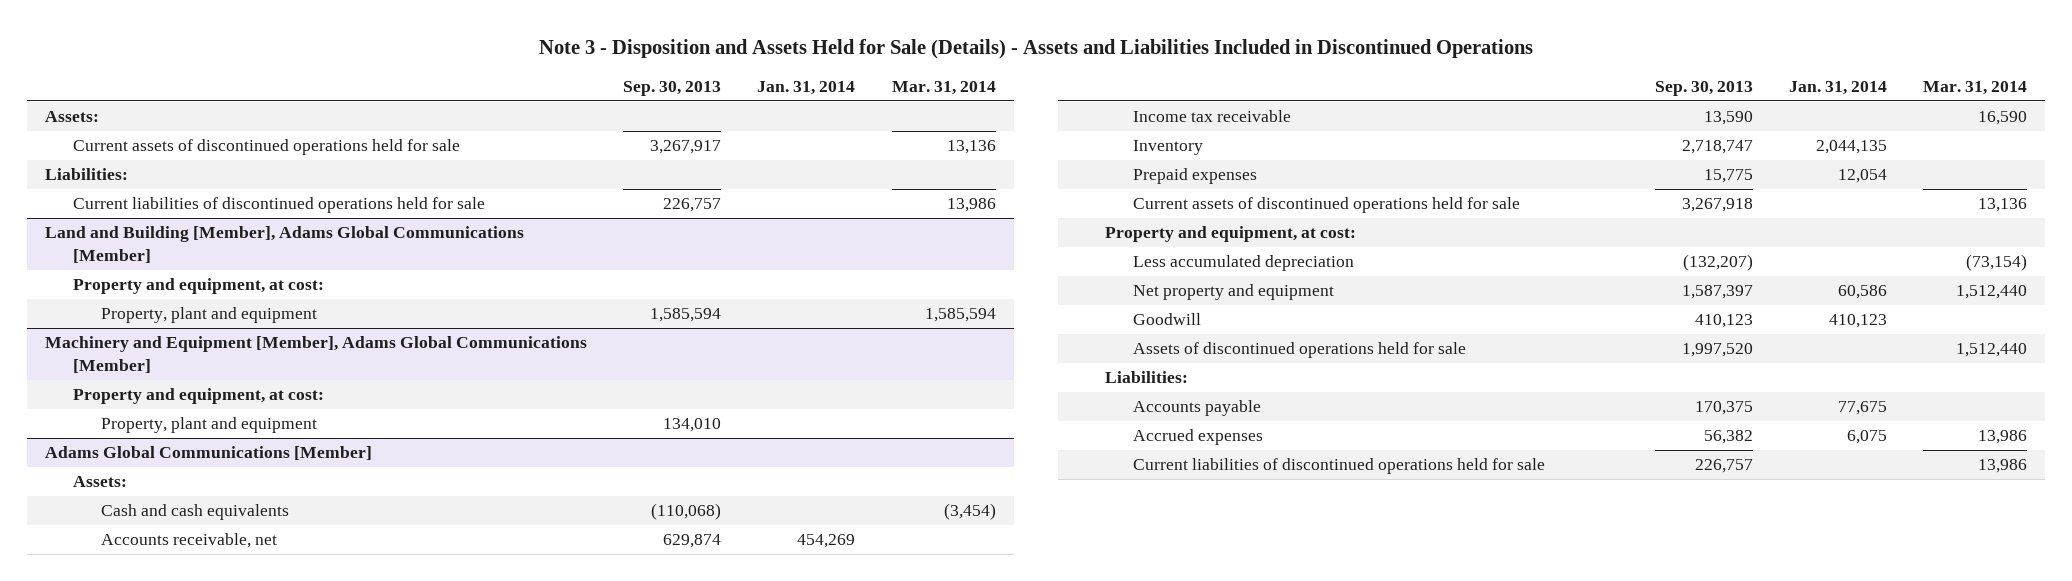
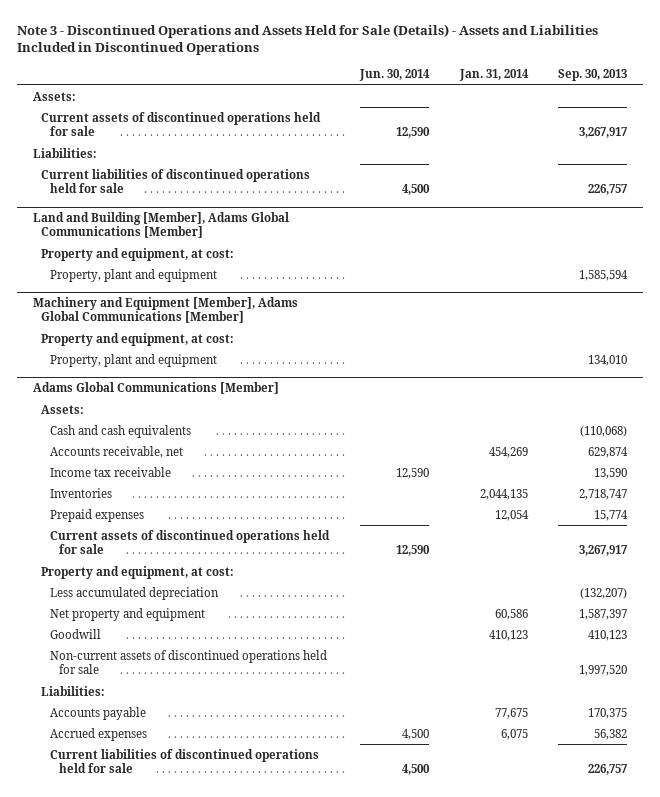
[538,39,1533,60] Note 3 - Disposition and Assets Held for Sale (Details) - Assets and Liabilities Included in Discontinued Operations -> [17,23,599,56] Note 3 - Discontinued Operations and Assets Held for Sale (Details) - Assets and Liabilities Included in Discontinued Operations
[891,81,996,96] Mar. 31, 2014 -> none
none -> [358,69,430,82] Jun. 30, 2014
[1132,140,1203,156] Inventory -> [50,487,113,498] Inventories
[1703,169,1753,184] 15,775 -> [594,509,629,521] 15,774
[1681,198,1753,213] 3,267,918 -> [579,545,629,557] 3,267,917
[1132,342,1466,359] Assets of discontinued operations held for sale -> [50,649,328,675] Non-current assets of discontinued operations held for sale

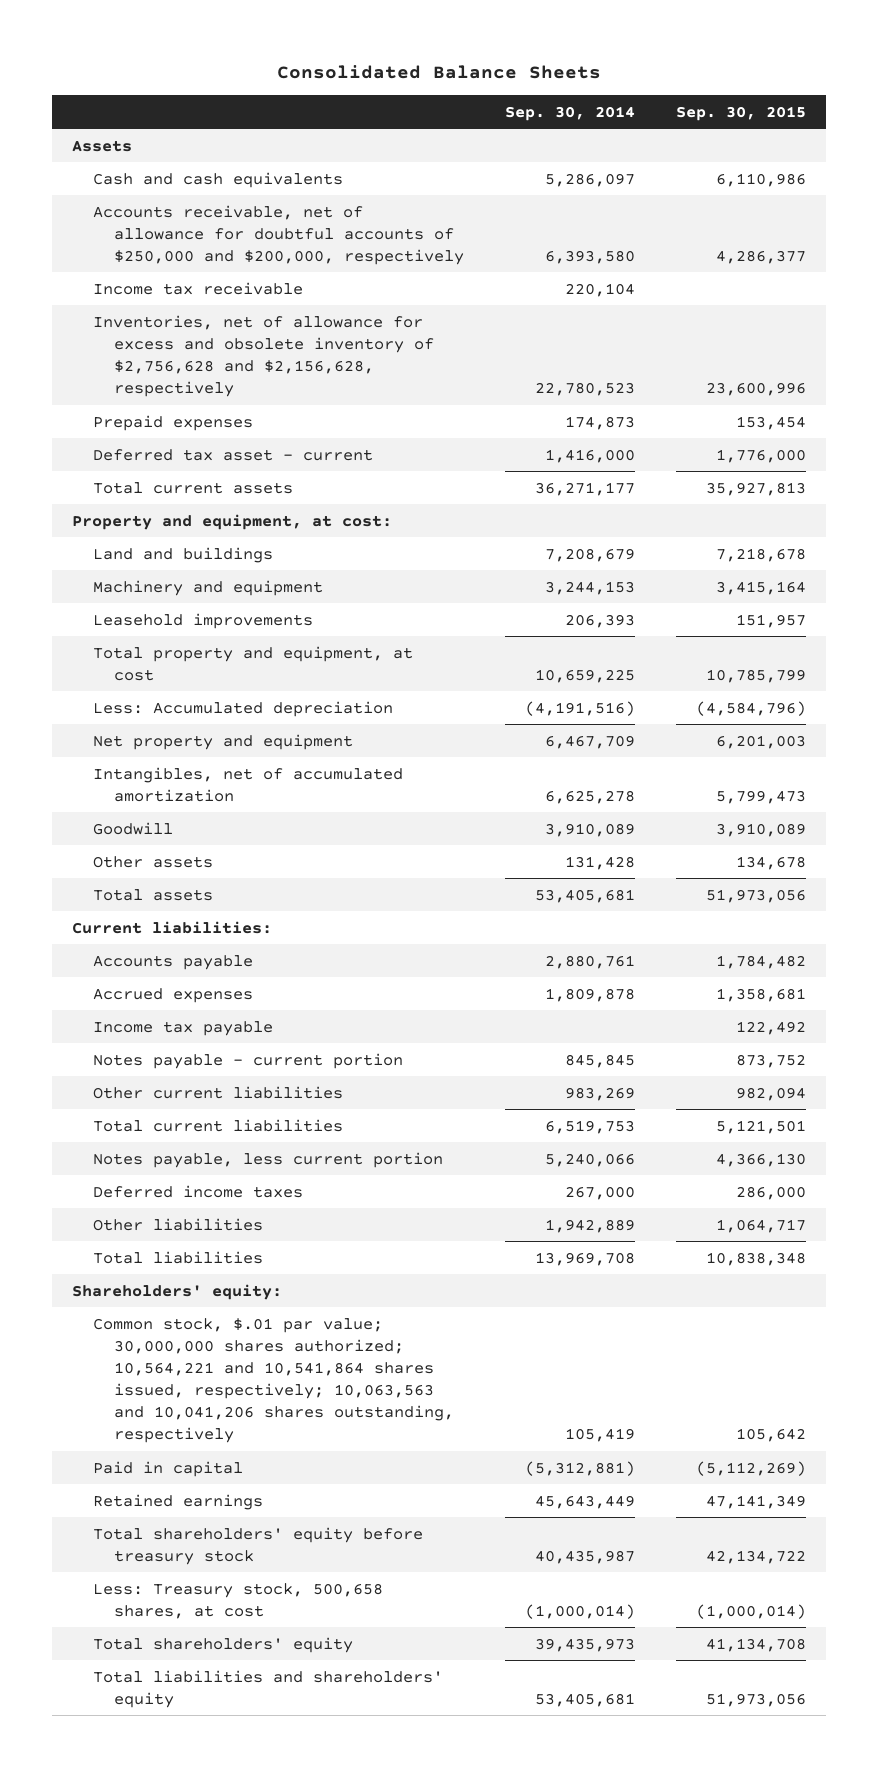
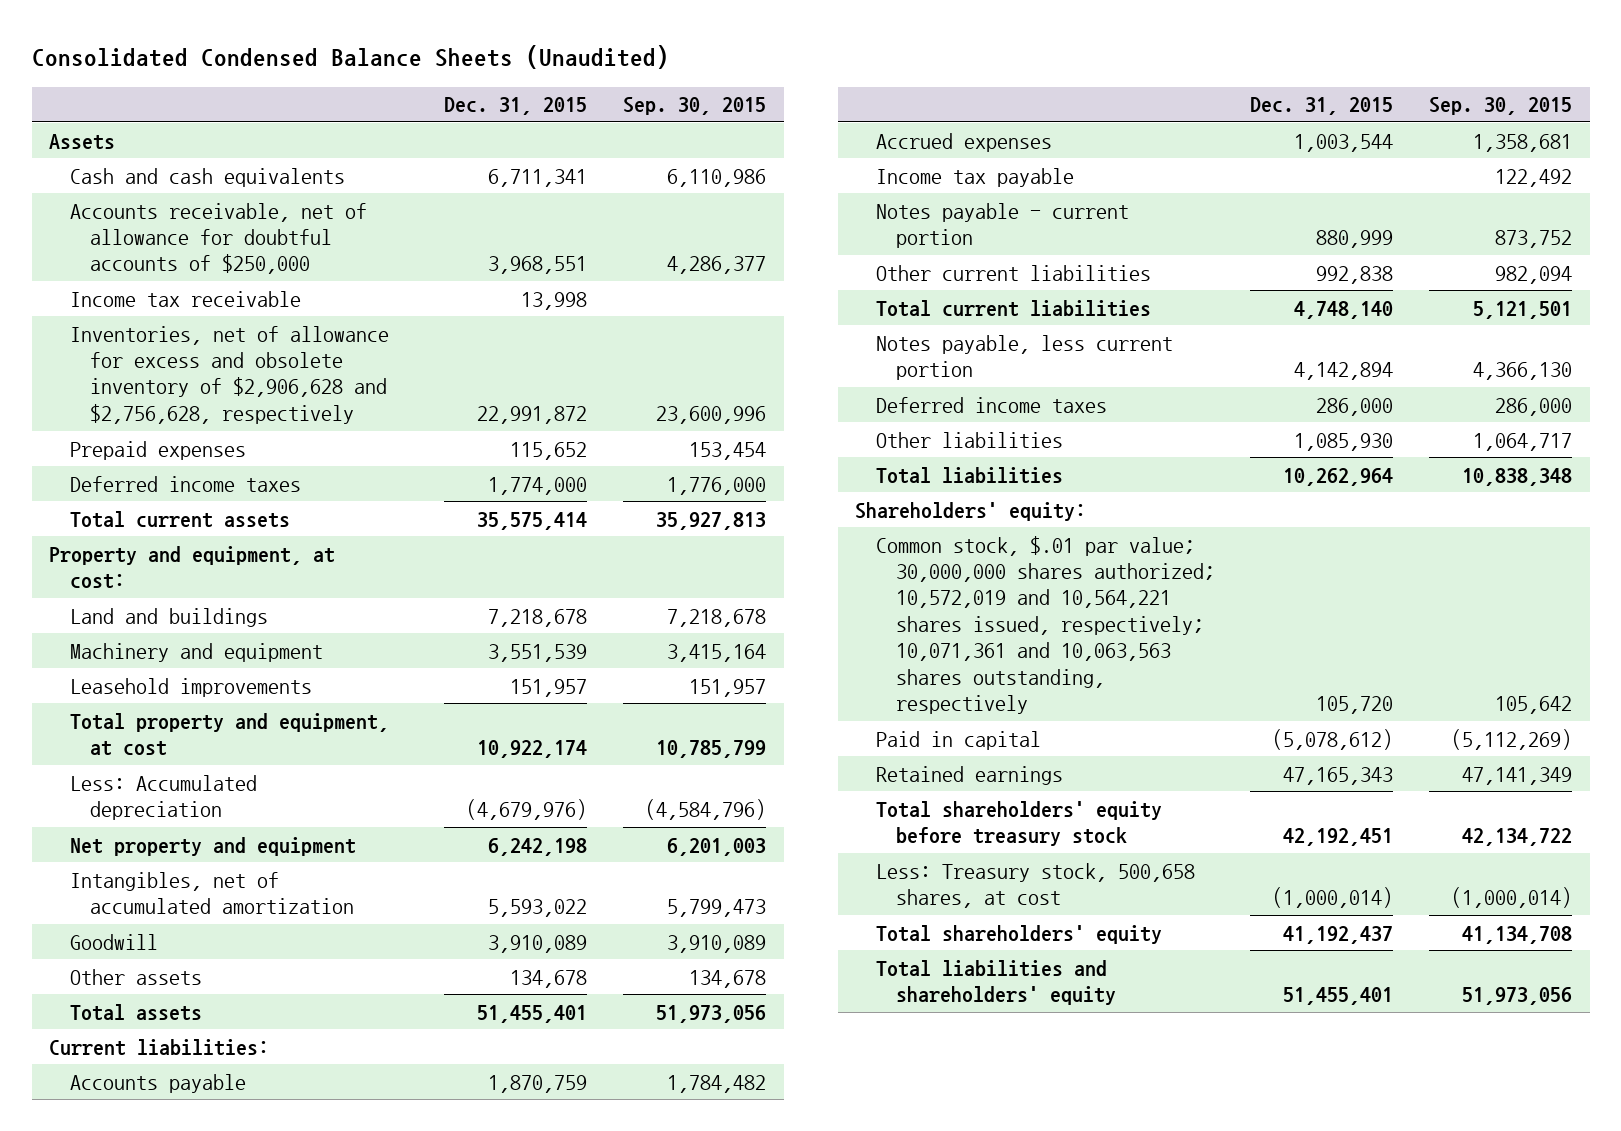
[276,65,601,80] Consolidated Balance Sheets -> [31,45,669,70] Consolidated Condensed Balance Sheets (Unaudited)
[504,105,635,121] Sep. 30, 2014 -> none
none -> [444,97,588,116] Dec. 31, 2015
[93,204,465,265] Accounts receivable, net of allowance for doubtful accounts of $250,000 and $200,000, respectively -> [69,202,367,275] Accounts receivable, net of allowance for doubtful accounts of $250,000
[93,314,435,397] Inventories, net of allowance for excess and obsolete inventory of $2,756,628 and $2,156,628, respectively -> [69,325,389,424] Inventories, net of allowance for excess and obsolete inventory of $2,906,628 and $2,756,628, respectively
[93,448,374,461] Deferred tax asset - current -> [69,475,301,492] Deferred income taxes
[93,1317,455,1444] Common stock, $.01 par value; 30,000,000 shares authorized; 10,564,221 and 10,541,864 shares issued, respectively; 10,063,563 and 10,041,206 shares outstanding, respectively -> [875,535,1215,714] Common stock, $.01 par value; 30,000,000 shares authorized; 10,572,019 and 10,564,221 shares issued, respectively; 10,071,361 and 10,063,563 shares outstanding, respectively

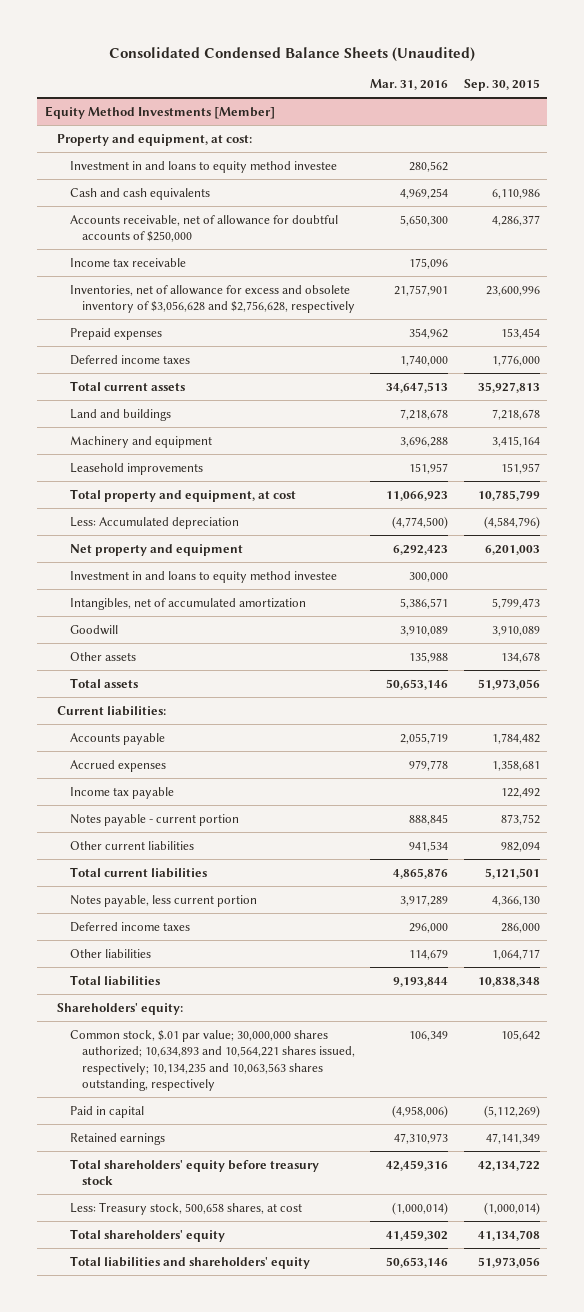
[444,97,588,116] Dec. 31, 2015 -> none
none -> [370,79,449,91] Mar. 31, 2016
[49,133,116,150] Assets -> none
none -> [44,105,275,119] Equity Method Investments [Member]
none -> [57,133,253,146] Property and equipment, at cost:
none -> [69,160,337,173] Investment in and loans to equity method investee
[69,325,389,424] Inventories, net of allowance for excess and obsolete inventory of $2,906,628 and $2,756,628, respectively -> [69,284,356,314] Inventories, net of allowance for excess and obsolete inventory of $3,056,628 and $2,756,628, respectively
[49,545,336,589] Property and equipment, at cost: -> none
none -> [69,570,337,583] Investment in and loans to equity method investee
[875,535,1215,714] Common stock, $.01 par value; 30,000,000 shares authorized; 10,572,019 and 10,564,221 shares issued, respectively; 10,071,361 and 10,063,563 shares outstanding, respectively -> [69,1029,356,1092] Common stock, $.01 par value; 30,000,000 shares authorized; 10,634,893 and 10,564,221 shares issued, respectively; 10,134,235 and 10,063,563 shares outstanding, respectively

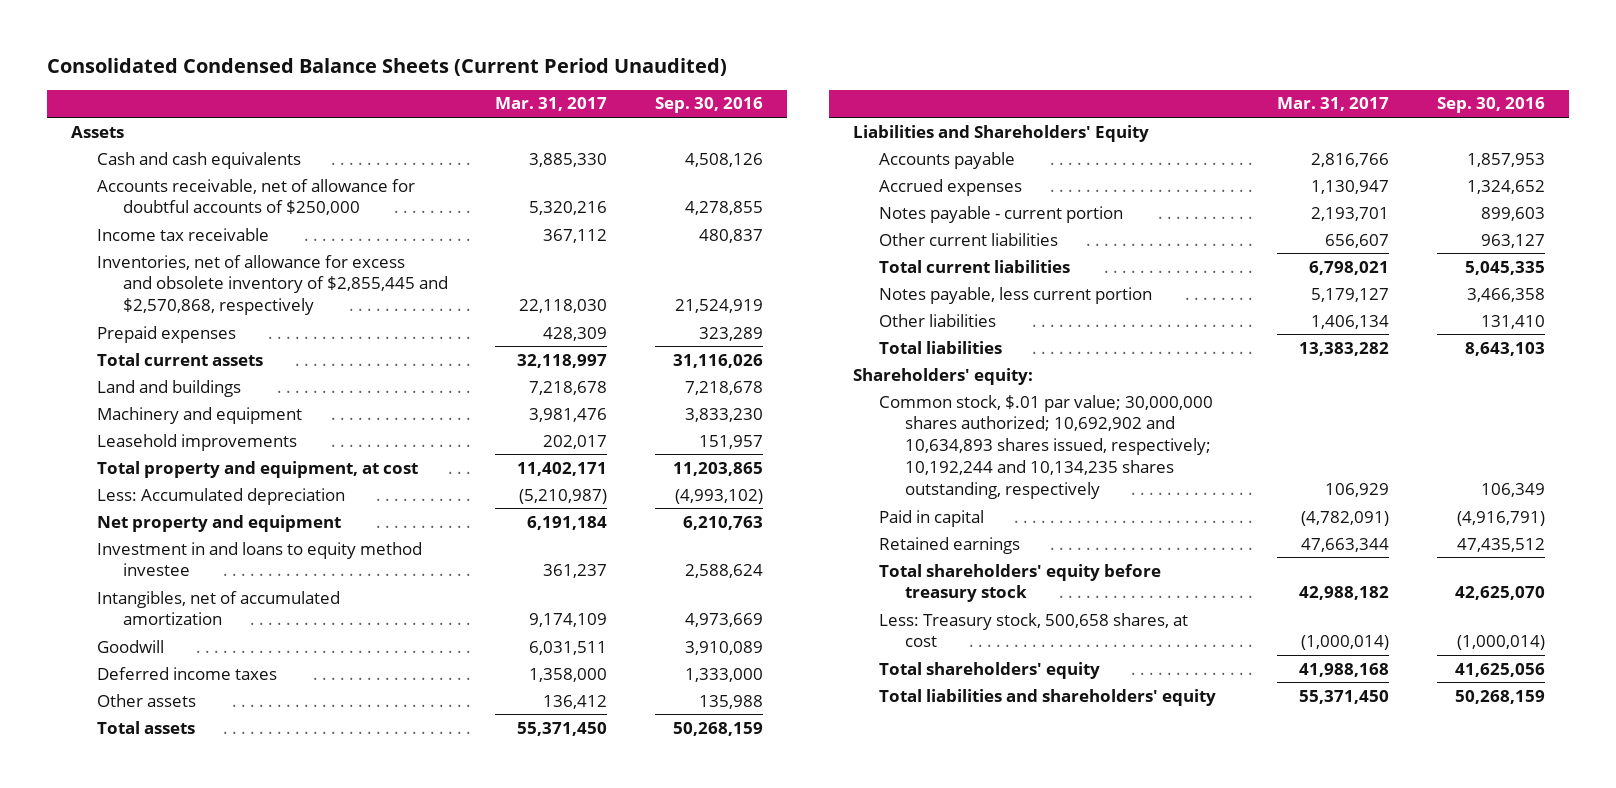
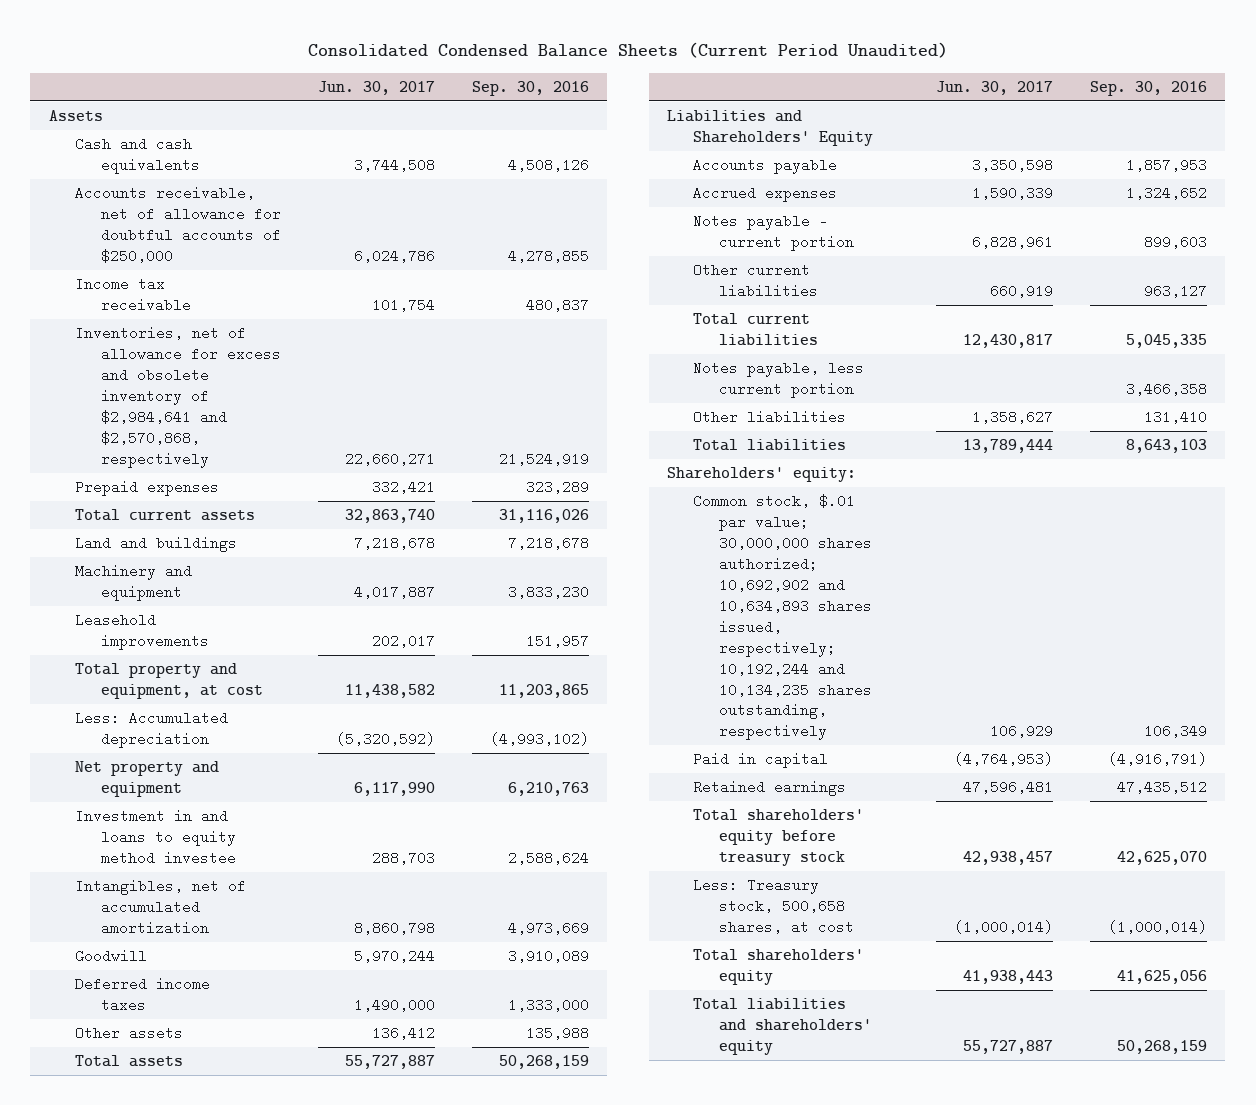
[495,97,608,112] Mar. 31, 2017 -> none
none -> [317,80,435,95] Jun. 30, 2017
[96,254,448,316] Inventories, net of allowance for excess and obsolete inventory of $2,855,445 and $2,570,868, respectively -> [74,326,281,468] Inventories, net of allowance for excess and obsolete inventory of $2,984,641 and $2,570,868, respectively

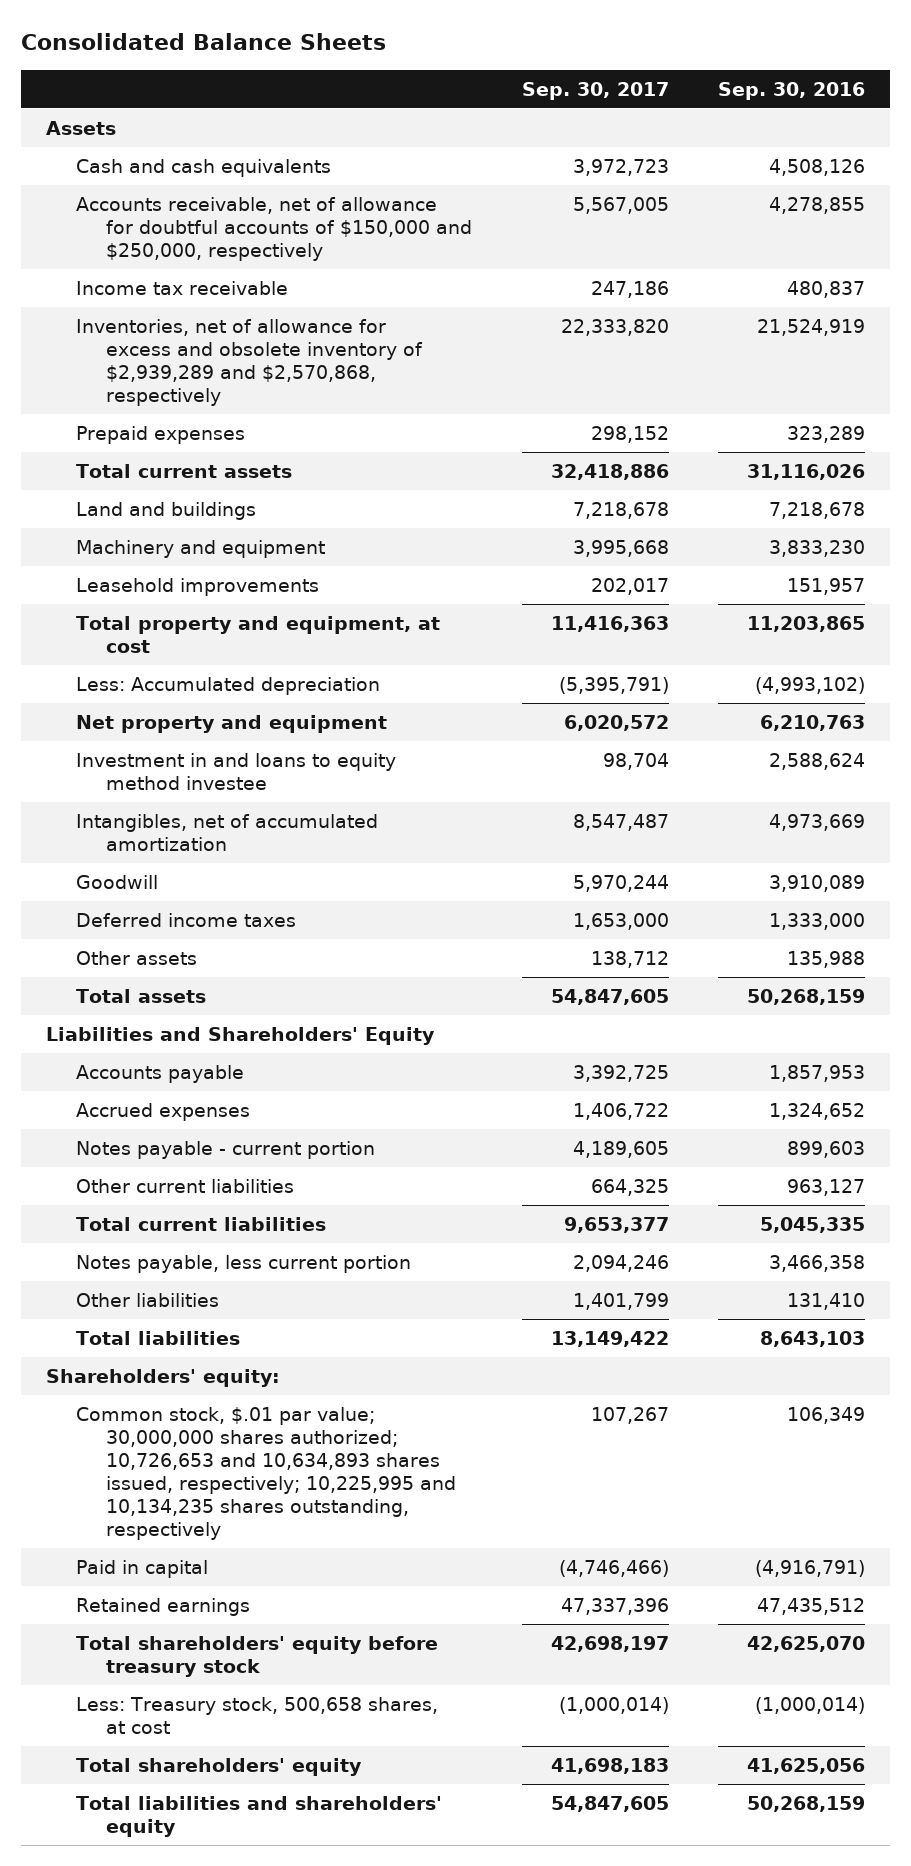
[307,41,948,58] Consolidated Condensed Balance Sheets (Current Period Unaudited) -> [20,33,386,51] Consolidated Balance Sheets
[317,80,435,95] Jun. 30, 2017 -> none
none -> [521,81,669,100] Sep. 30, 2017
[74,186,281,263] Accounts receivable, net of allowance for doubtful accounts of $250,000 -> [75,197,472,262] Accounts receivable, net of allowance for doubtful accounts of $150,000 and $250,000, respectively
[74,326,281,468] Inventories, net of allowance for excess and obsolete inventory of $2,984,641 and $2,570,868, respectively -> [75,319,423,407] Inventories, net of allowance for excess and obsolete inventory of $2,939,289 and $2,570,868, respectively
[693,494,873,741] Common stock, $.01 par value; 30,000,000 shares authorized; 10,692,902 and 10,634,893 shares issued, respectively; 10,192,244 and 10,134,235 shares outstanding, respectively -> [75,1407,456,1541] Common stock, $.01 par value; 30,000,000 shares authorized; 10,726,653 and 10,634,893 shares issued, respectively; 10,225,995 and 10,134,235 shares outstanding, respectively

